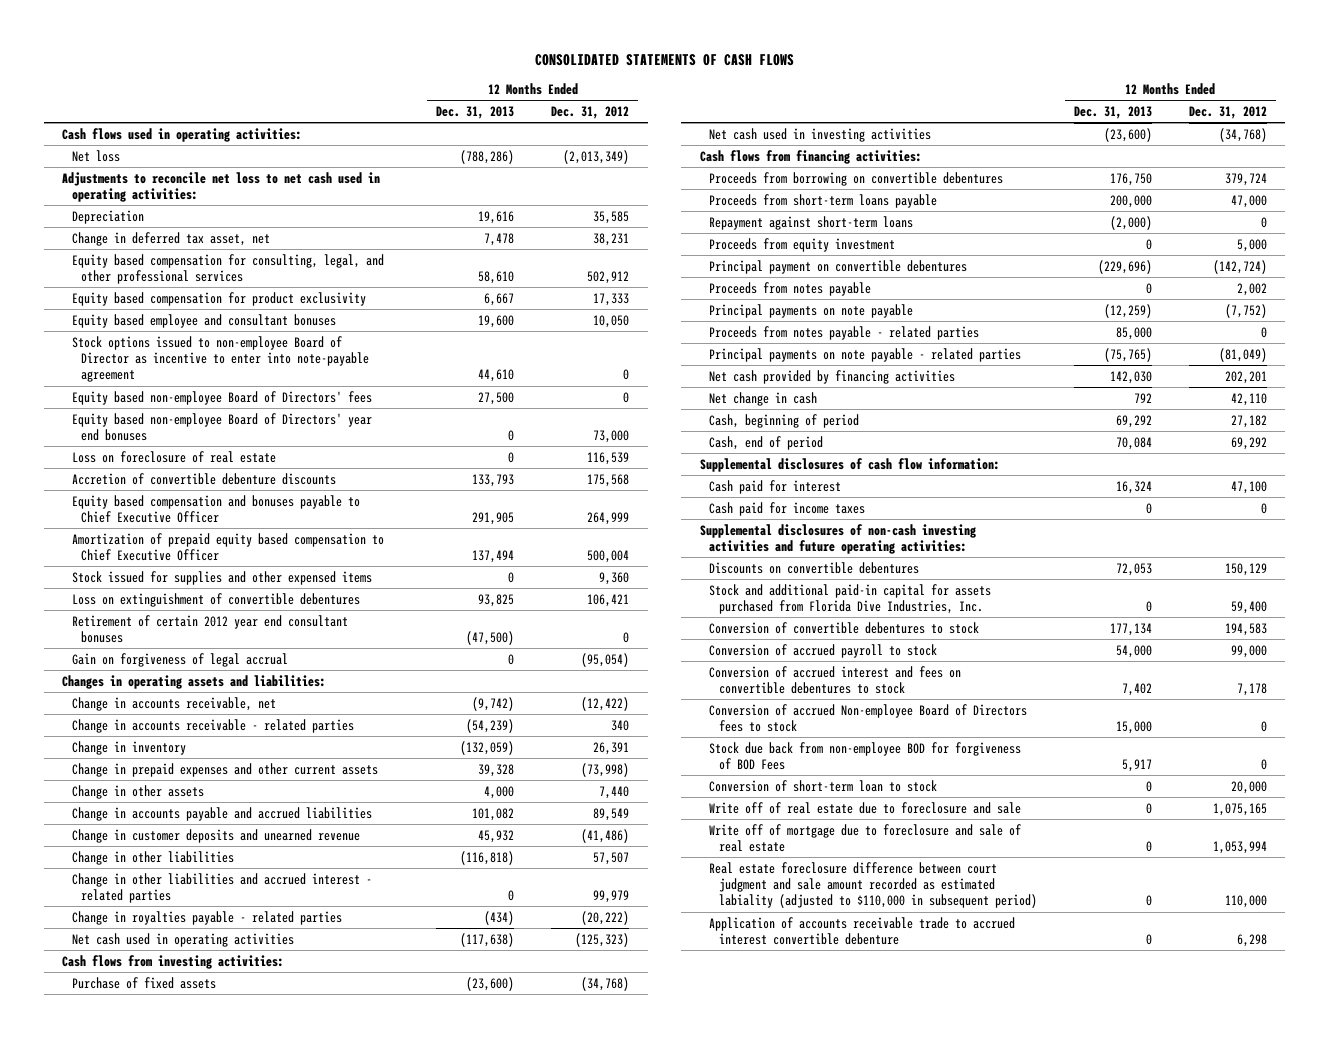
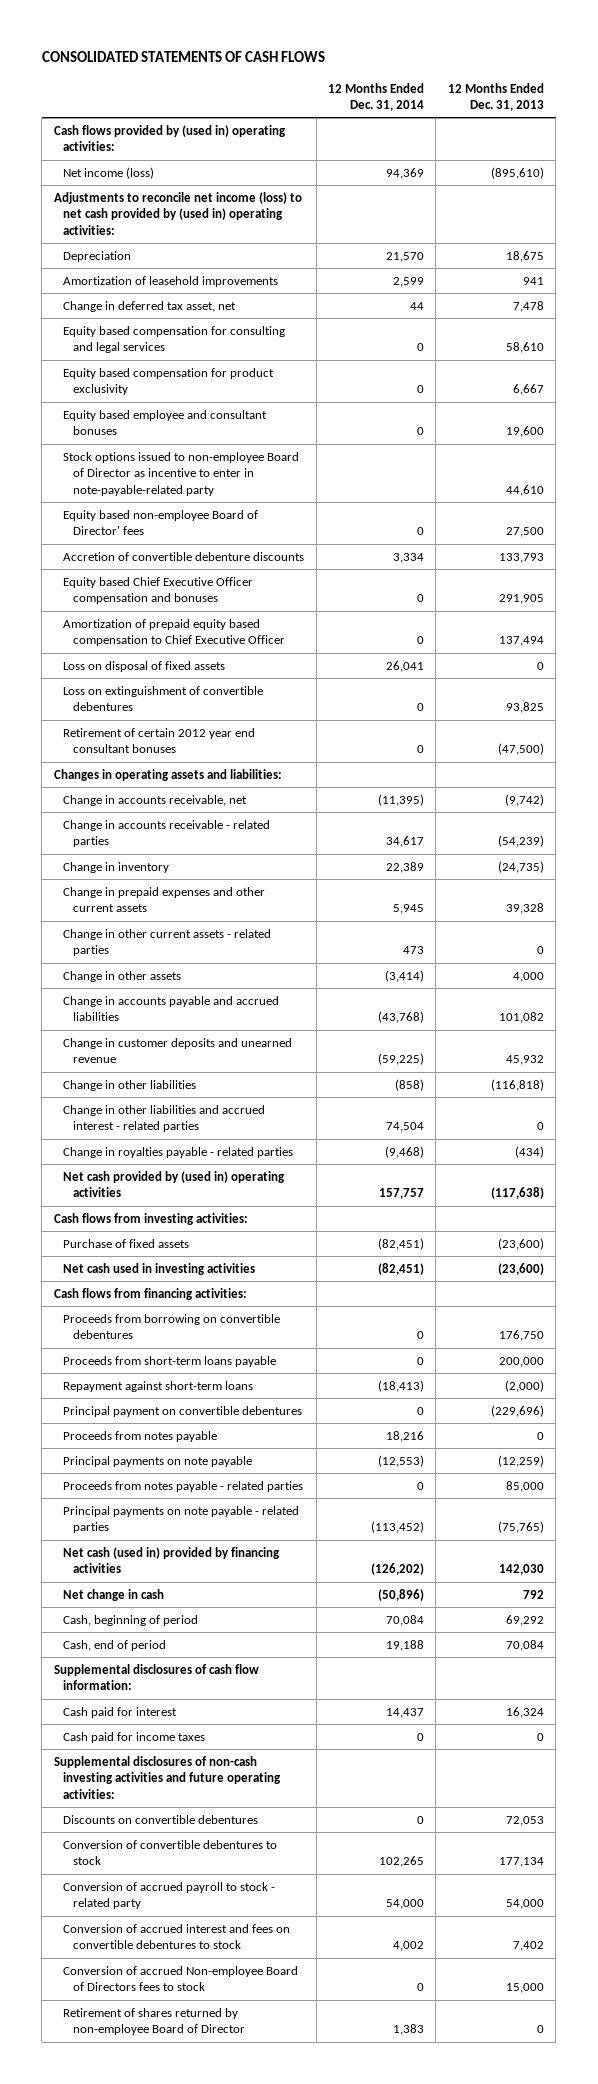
[551,105,630,119] Dec. 31, 2012 -> none
none -> [327,82,424,112] 12 Months Ended Dec. 31, 2014
[62,127,303,142] Cash flows used in operating activities: -> [53,125,286,152] Cash flows provided by (used in) operating activities:
[71,149,120,162] Net loss -> [63,167,155,180] Net income (loss)
[460,149,515,164] (788,286) -> [490,167,544,180] (895,610)
[62,171,381,203] Adjustments to reconcile net loss to net cash used in operating activities: -> [53,192,302,235] Adjustments to reconcile net income (loss) to net cash provided by (used in) operating activities:
[478,210,515,224] 19,616 -> [505,251,544,263] 18,675
none -> [63,276,279,288] Amortization of leasehold improvements
[71,253,384,285] Equity based compensation for consulting, legal, and other professional services -> [63,326,286,354] Equity based compensation for consulting and legal services
[71,412,372,442] Equity based non-employee Board of Directors' year end bonuses -> none
[71,450,276,463] Loss on foreclosure of real estate -> none
[71,335,370,383] Stock options issued to non-employee Board of Director as incentive to enter into note-payable agreement -> [63,452,300,496] Stock options issued to non-employee Board of Director as incentive to enter in note-payable-related party
[71,390,372,405] Equity based non-employee Board of Directors' fees -> [63,510,259,536] Equity based non-employee Board of Director' fees
[71,494,360,524] Equity based compensation and bonuses payable to Chief Executive Officer -> [63,577,254,605] Equity based Chief Executive Officer compensation and bonuses
[71,570,372,585] Stock issued for supplies and other expensed items -> none
none -> [63,661,226,673] Loss on disposal of fixed assets
[71,652,288,667] Gain on forgiveness of legal accrual -> none
[460,740,515,755] (132,059) -> [497,861,544,874] (24,735)
none -> [63,929,272,957] Change in other current assets - related parties
[71,932,294,947] Net cash used in operating activities -> [63,1171,286,1198] Net cash provided by (used in) operating activities
[709,237,896,252] Proceeds from equity investment -> none
[709,369,956,384] Net cash provided by financing activities -> [63,1547,281,1574] Net cash (used in) provided by financing activities
[709,583,992,615] Stock and additional paid-in capital for assets purchased from Florida Dive Industries, Inc. -> none
[709,643,938,658] Conversion of accrued payroll to stock -> [63,1882,276,1910] Conversion of accrued payroll to stock - related party
[709,741,1022,771] Stock due back from non-employee BOD for forgiveness of BOD Fees -> none
[709,779,938,792] Conversion of short-term loan to stock -> none
[709,801,1022,814] Write off of real estate due to foreclosure and sale -> none
[709,823,1022,853] Write off of mortgage due to foreclosure and sale of real estate -> none
[709,861,1038,909] Real estate foreclosure difference between court judgment and sale amount recorded as estimated labiality (adjusted to $110,000 in subsequent period) -> none
[709,916,1016,946] Application of accounts receivable trade to accrued interest convertible debenture -> none
none -> [63,2008,245,2036] Retirement of shares returned by non-employee Board of Director

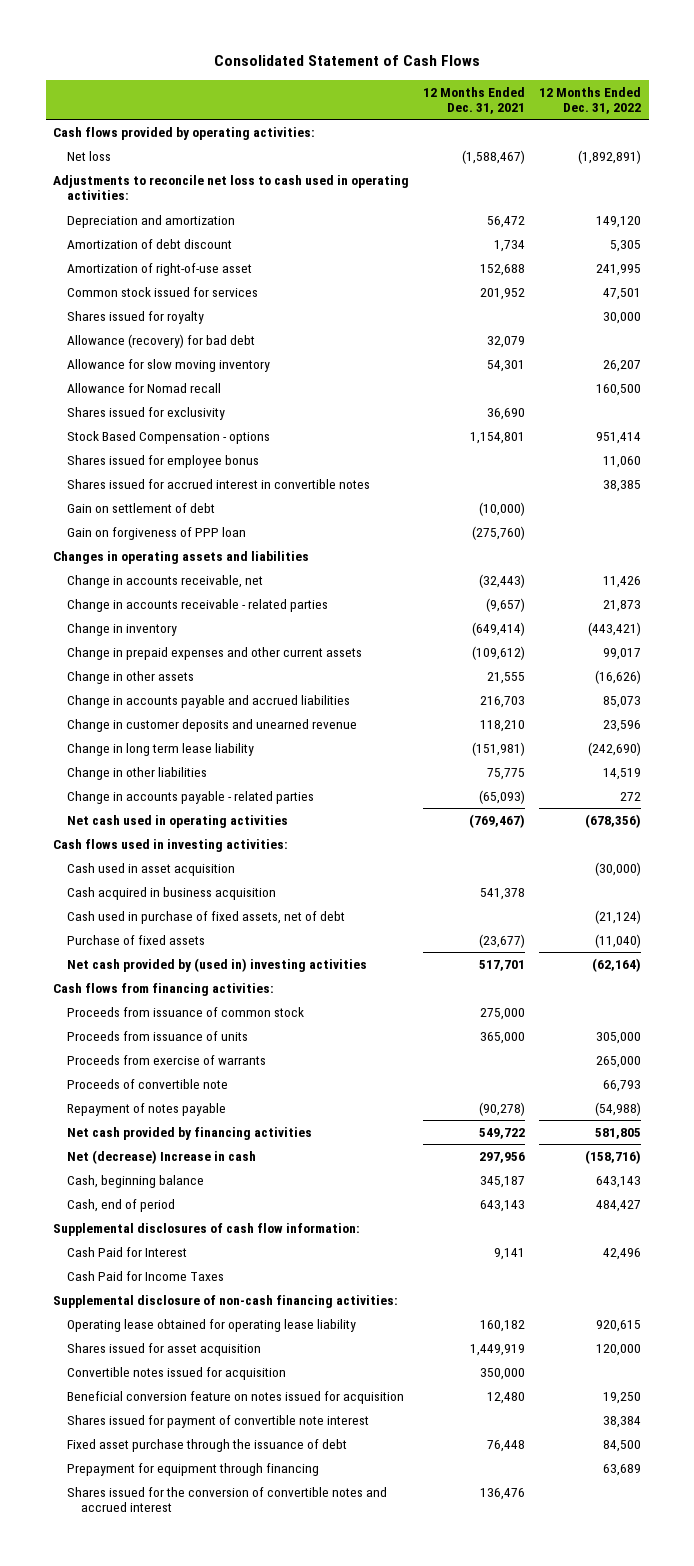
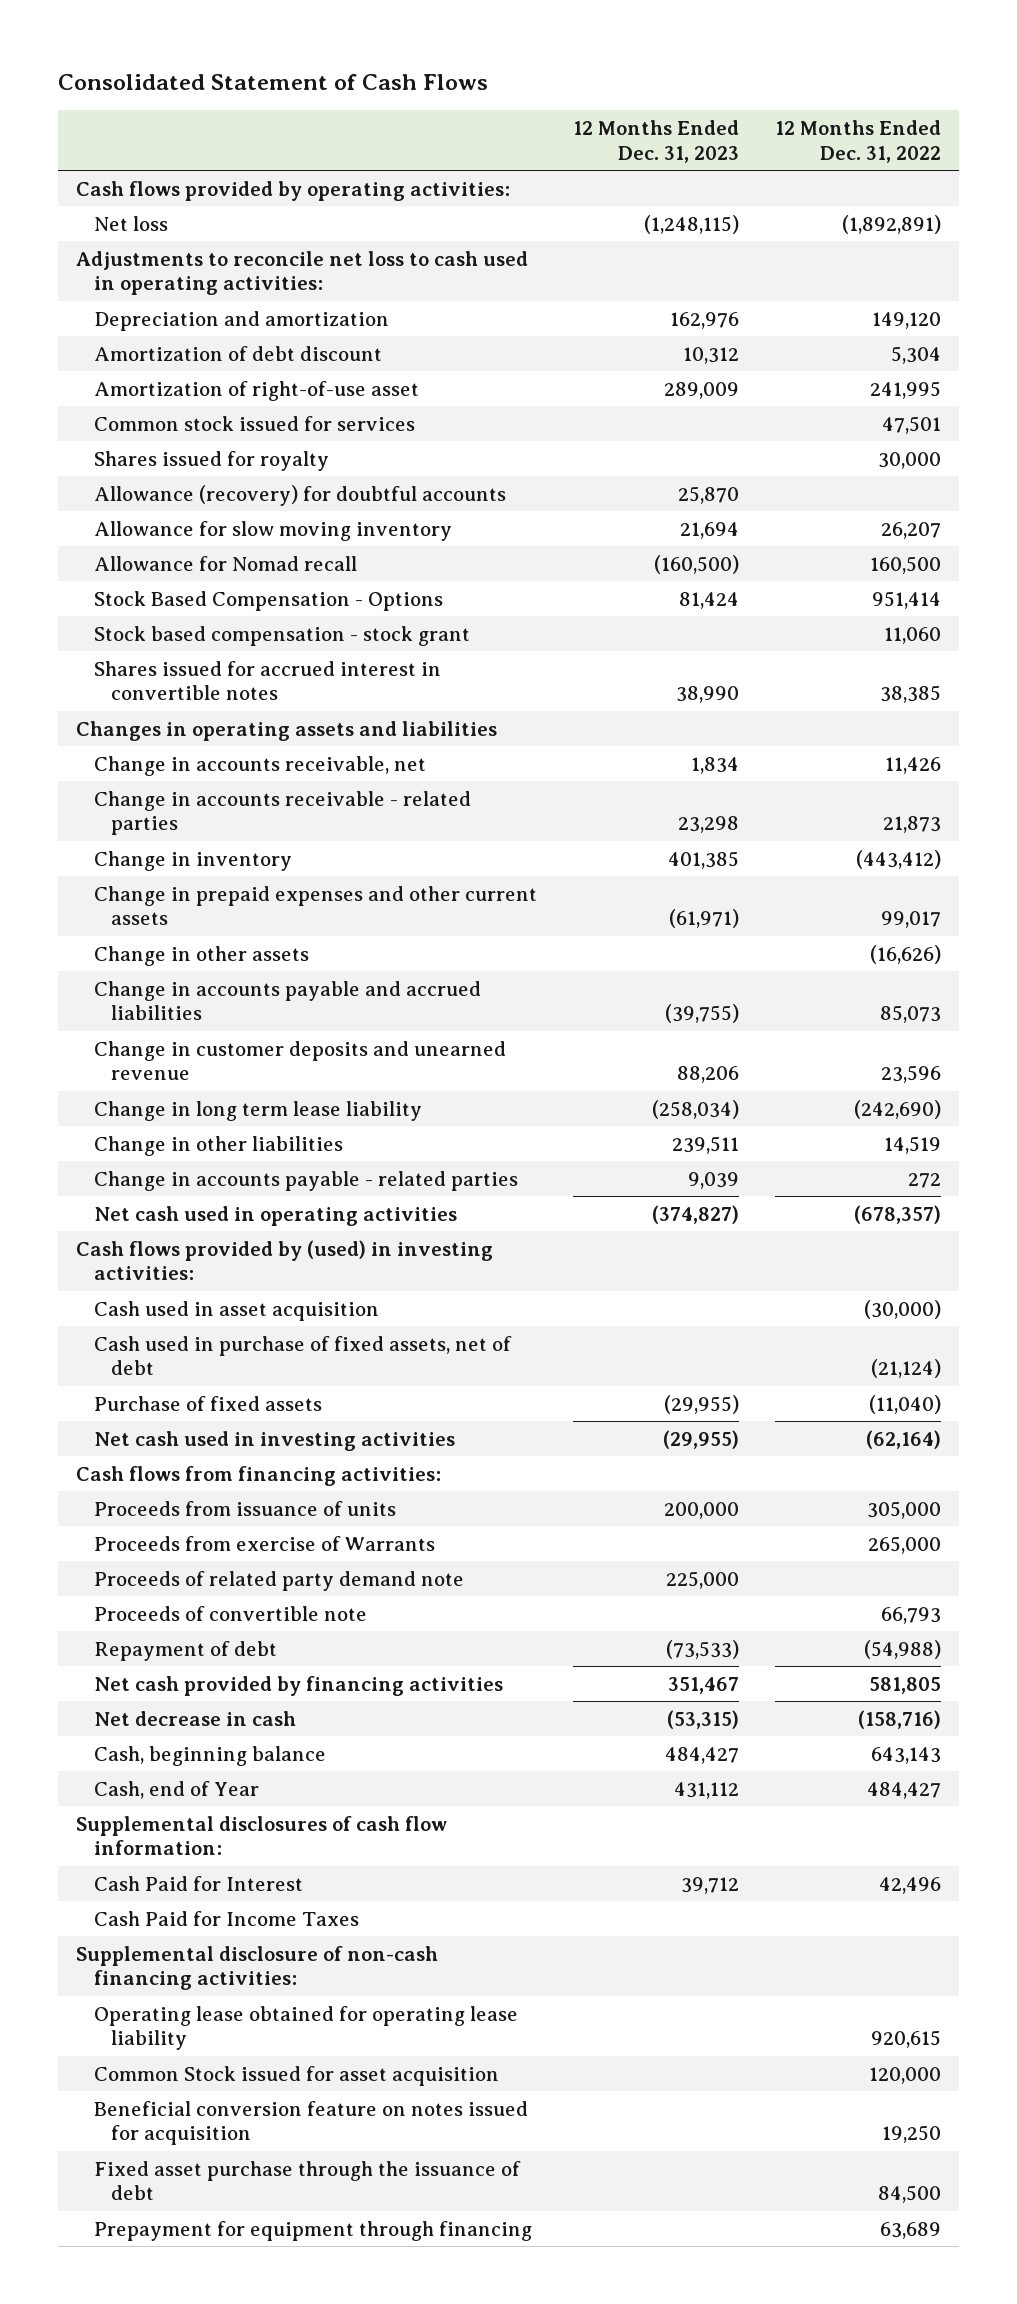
[423,86,526,114] 12 Months Ended Dec. 31, 2021 -> none
none -> [572,120,739,163] 12 Months Ended Dec. 31, 2023
[610,239,642,252] 5,305 -> [890,345,941,364] 5,304
[66,333,255,348] Allowance (recovery) for bad debt -> [93,484,506,506] Allowance (recovery) for doubtful accounts
[66,406,225,420] Shares issued for exclusivity -> none
[66,430,270,444] Stock Based Compensation - options -> [93,590,443,611] Stock Based Compensation - Options
[66,454,259,468] Shares issued for employee bonus -> [93,625,470,646] Stock based compensation - stock grant
[66,502,215,513] Gain on settlement of debt -> none
[66,526,246,540] Gain on forgiveness of PPP loan -> none
[588,621,642,636] (443,421) -> [855,849,941,869] (443,412)
[585,813,642,828] (678,356) -> [853,1204,941,1224] (678,357)
[52,838,288,852] Cash flows used in investing activities: -> [76,1239,494,1281] Cash flows provided by (used) in investing activities:
[66,886,276,900] Cash acquired in business acquisition -> none
[66,957,367,972] Net cash provided by (used in) investing activities -> [93,1430,455,1451] Net cash used in investing activities
[66,1006,304,1017] Proceeds from issuance of common stock -> none
[66,1054,266,1065] Proceeds from exercise of warrants -> [93,1535,435,1551] Proceeds from exercise of Warrants
none -> [93,1570,464,1591] Proceeds of related party demand note
[66,1102,226,1116] Repayment of notes payable -> [93,1640,277,1661] Repayment of debt
[66,1149,256,1164] Net (decrease) Increase in cash -> [93,1710,296,1726] Net decrease in cash
[66,1198,175,1212] Cash, end of period -> [93,1780,259,1799] Cash, end of Year
[66,1366,286,1380] Convertible notes issued for acquisition -> none
[66,1342,261,1356] Shares issued for asset acquisition -> [93,2065,499,2086] Common Stock issued for asset acquisition
[66,1414,369,1428] Shares issued for payment of convertible note interest -> none
[66,1486,387,1513] Shares issued for the conversion of convertible notes and accrued interest -> none

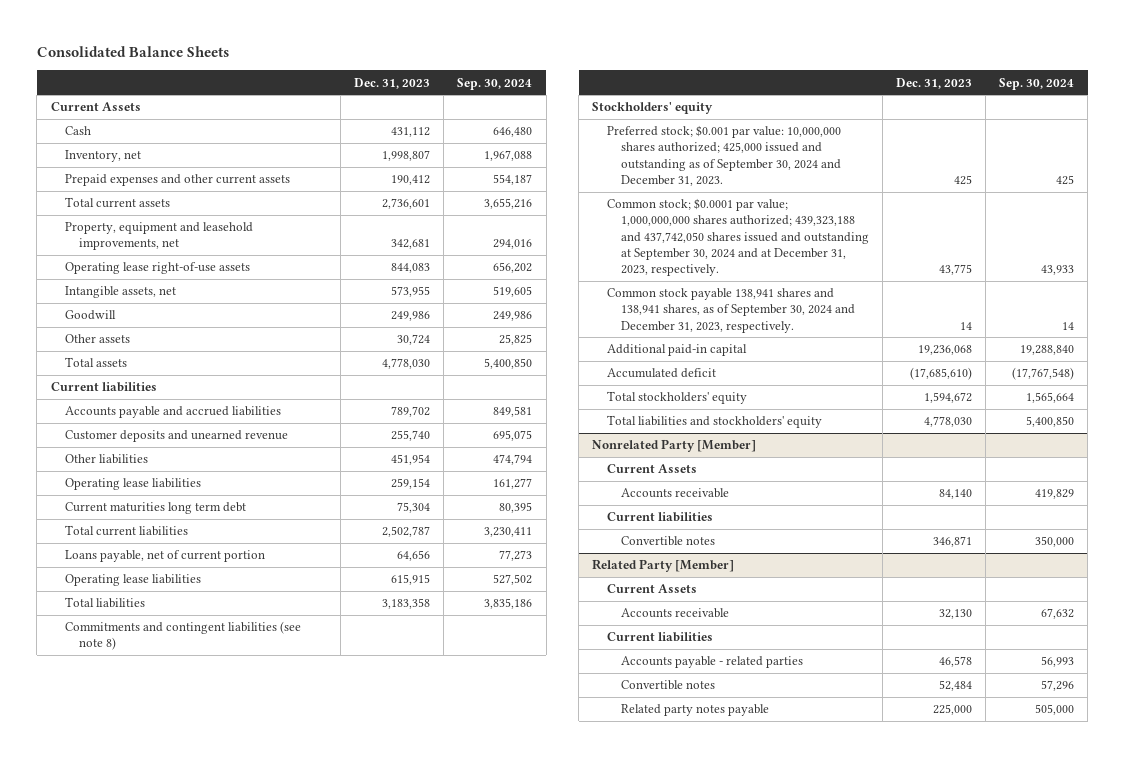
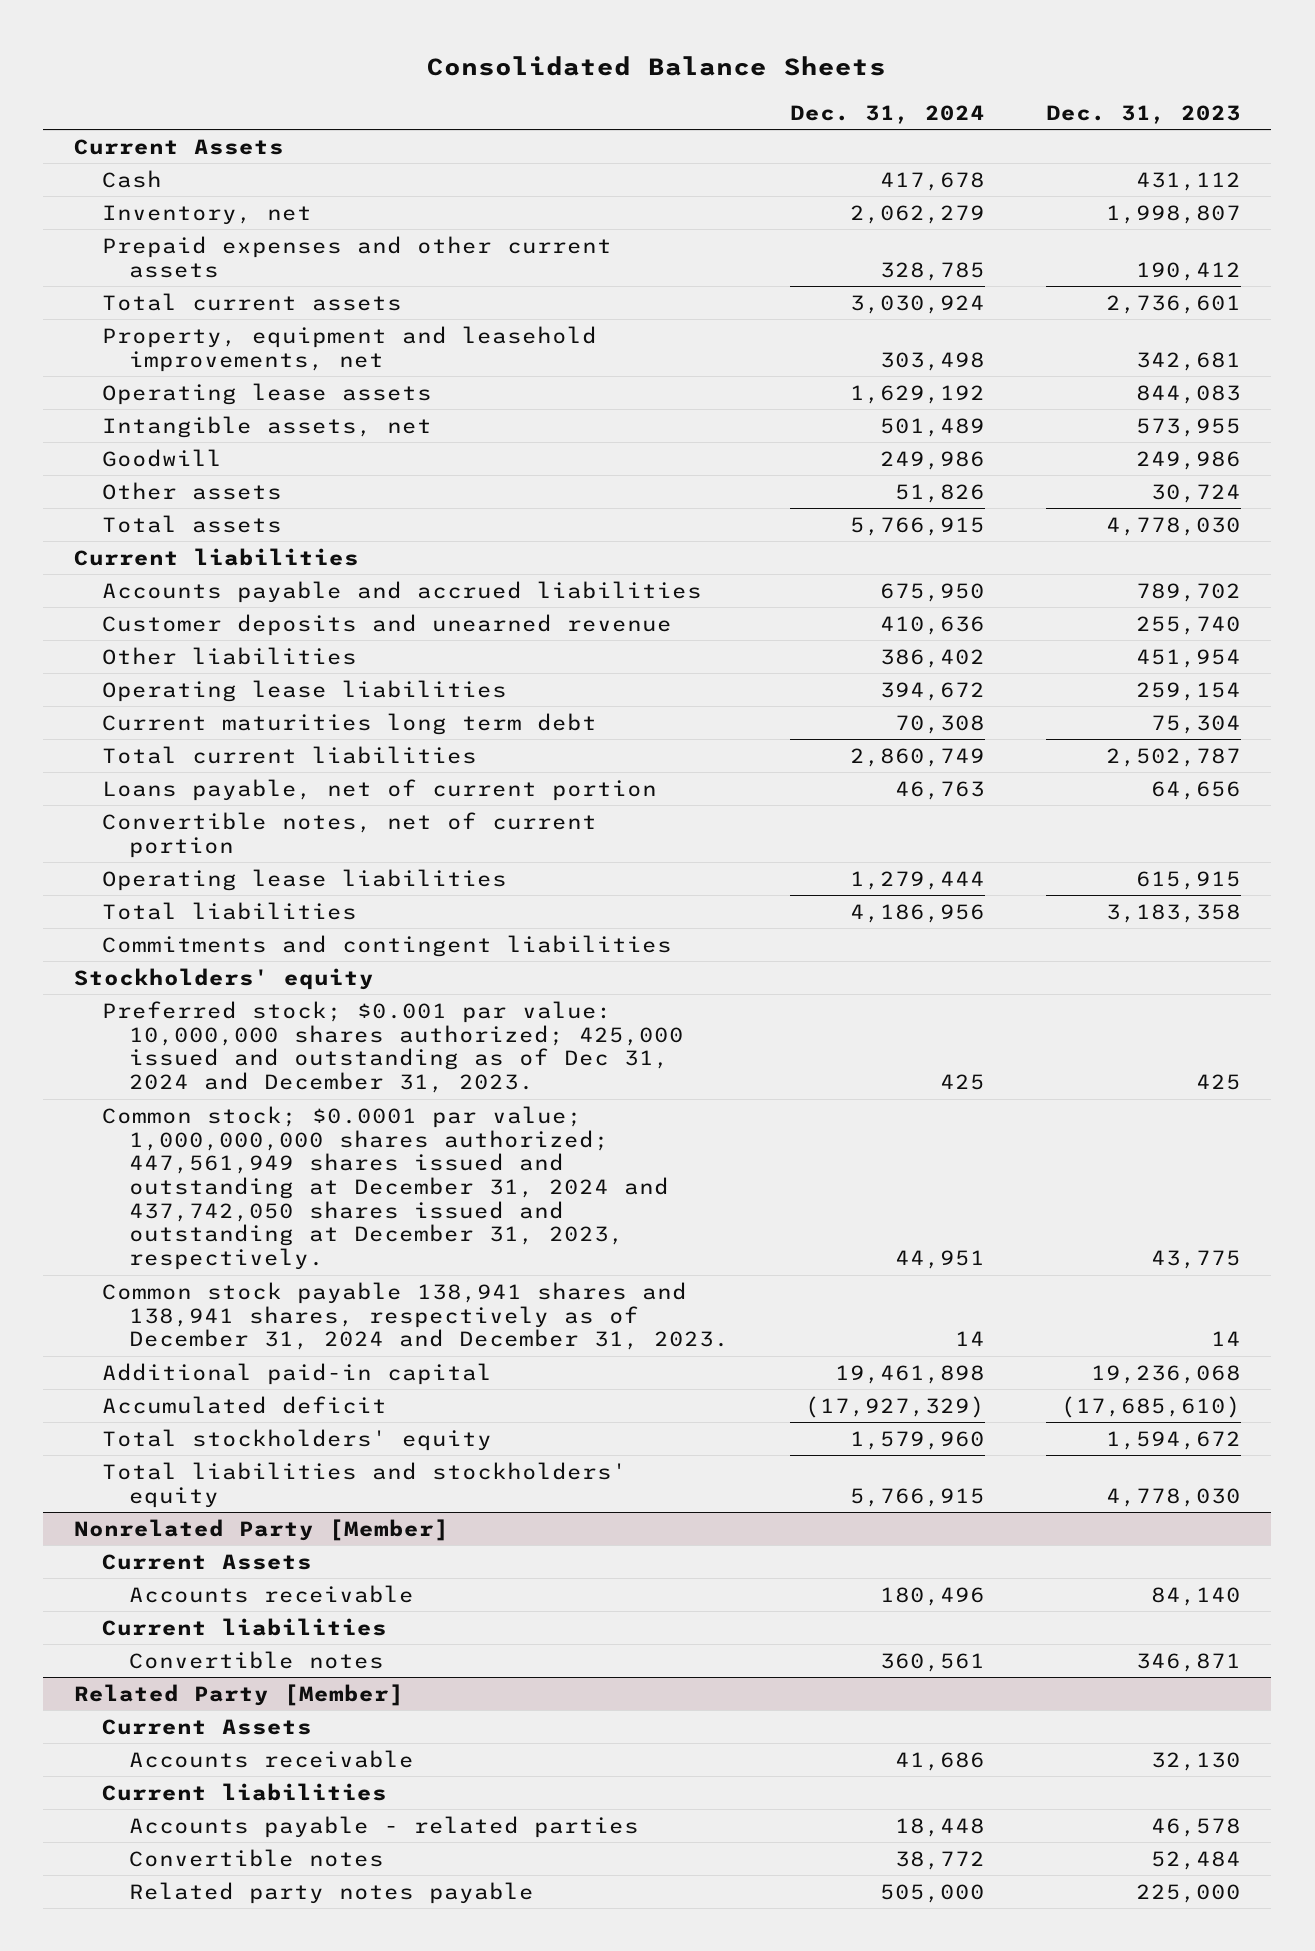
[457,77,533,90] Sep. 30, 2024 -> none
none -> [790,104,986,124] Dec. 31, 2024
[64,262,250,275] Operating lease right-of-use assets -> [101,382,432,405] Operating lease assets
none -> [101,811,597,858] Convertible notes, net of current portion
[64,621,301,651] Commitments and contingent liabilities (see note 8) -> [101,934,672,957] Commitments and contingent liabilities
[606,125,842,186] Preferred stock; $0.001 par value: 10,000,000 shares authorized; 425,000 issued and outstanding as of September 30, 2024 and December 31, 2023. -> [101,1000,685,1093] Preferred stock; $0.001 par value: 10,000,000 shares authorized; 425,000 issued and outstanding as of Dec 31, 2024 and December 31, 2023.
[606,198,870,277] Common stock; $0.0001 par value; 1,000,000,000 shares authorized; 439,323,188 and 437,742,050 shares issued and outstanding at September 30, 2024 and at December 31, 2023, respectively. -> [101,1105,670,1271] Common stock; $0.0001 par value; 1,000,000,000 shares authorized; 447,561,949 shares issued and outstanding at December 31, 2024 and 437,742,050 shares issued and outstanding at December 31, 2023, respectively.
[606,288,856,333] Common stock payable 138,941 shares and 138,941 shares, as of September 30, 2024 and December 31, 2023, respectively. -> [101,1281,730,1351] Common stock payable 138,941 shares and 138,941 shares, respectively as of December 31, 2024 and December 31, 2023.

